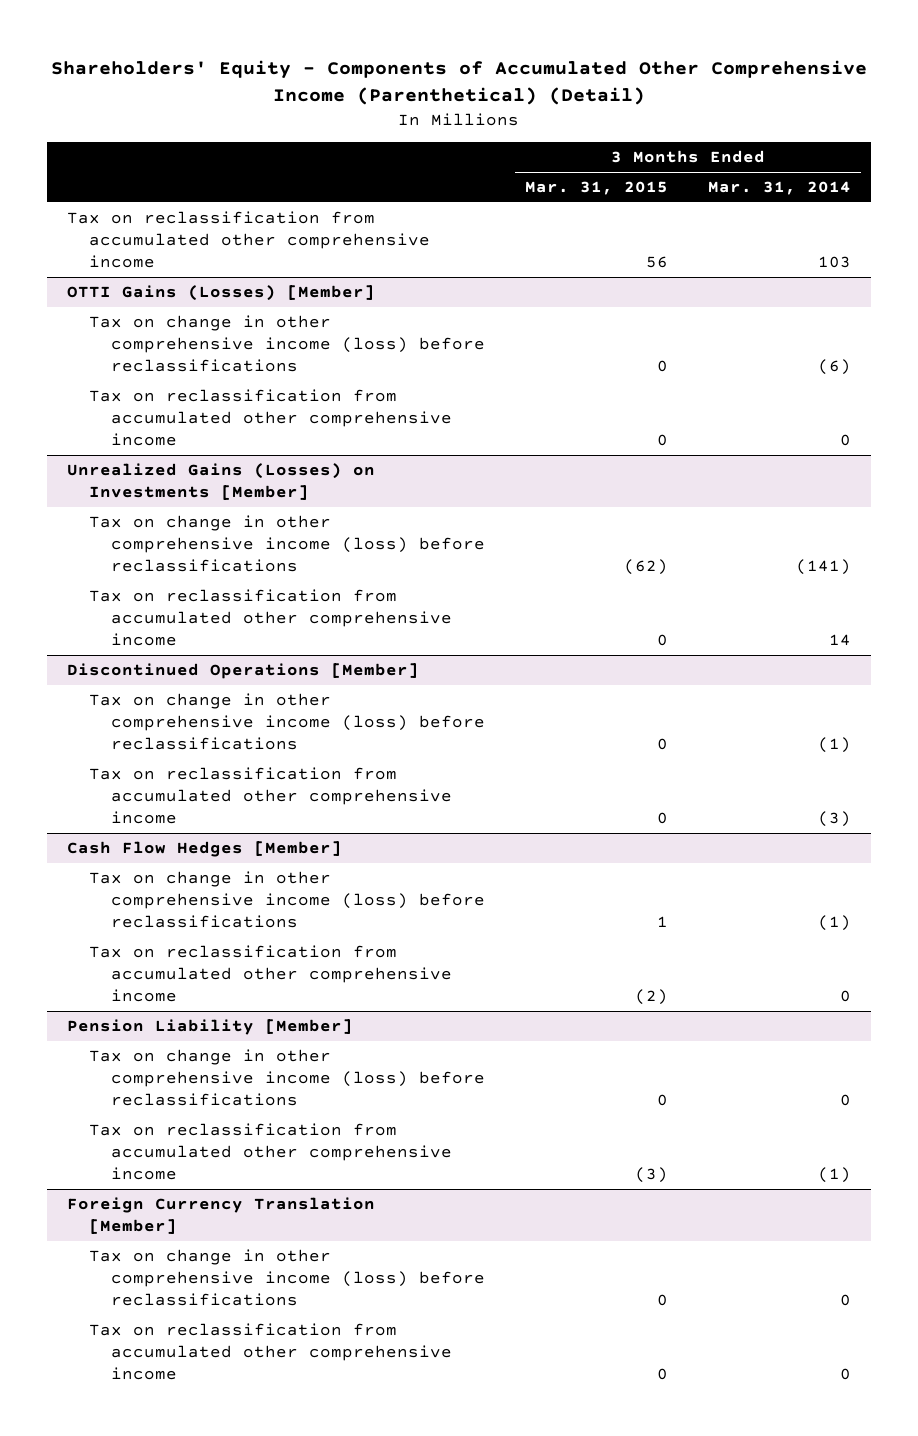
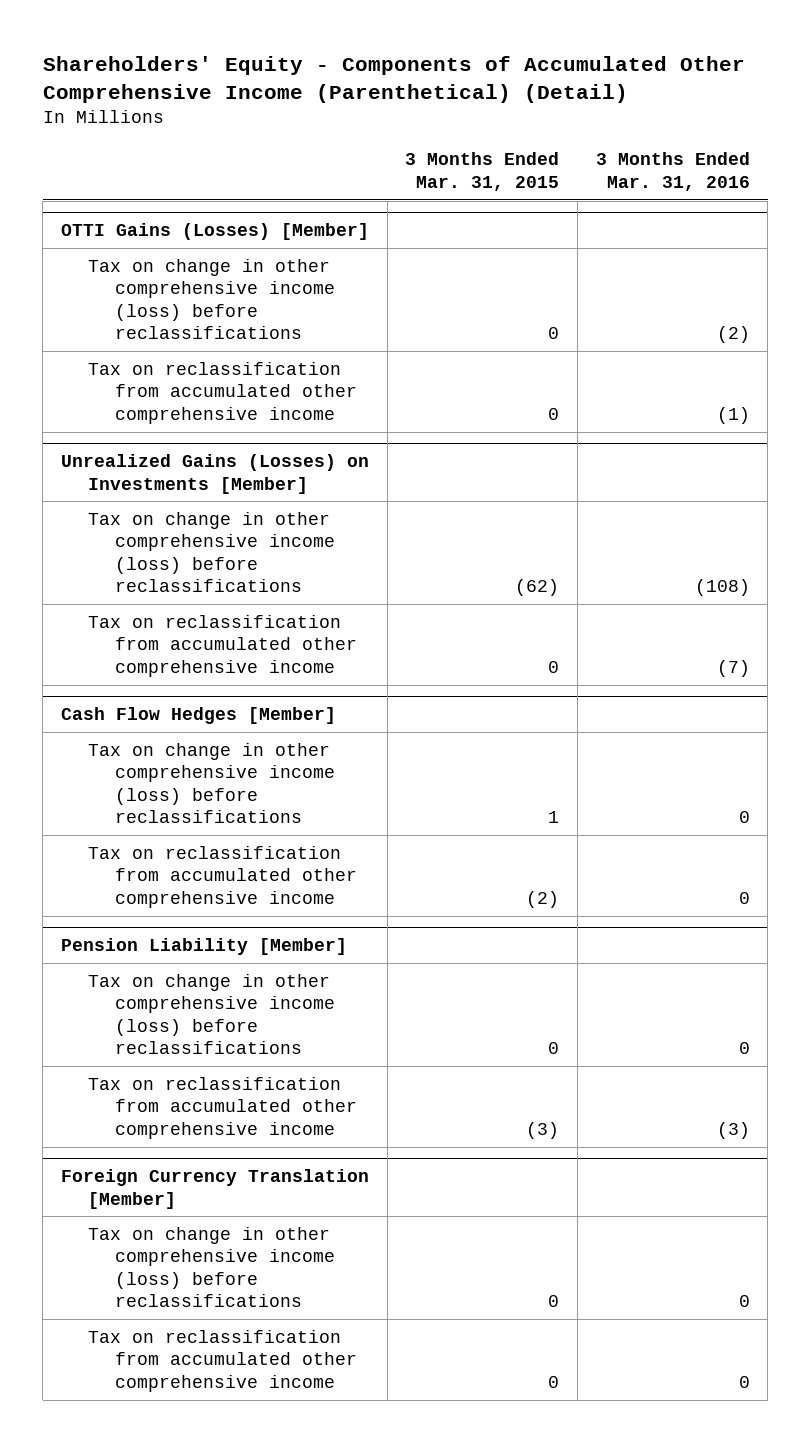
[708,181,852,196] Mar. 31, 2014 -> none
none -> [595,152,750,191] 3 Months Ended Mar. 31, 2016
[67,211,431,269] Tax on reclassification from accumulated other comprehensive income -> none
[67,663,420,680] Discontinued Operations [Member] -> none
[89,693,486,751] Tax on change in other comprehensive income (loss) before reclassifications -> none
[89,767,453,825] Tax on reclassification from accumulated other comprehensive income -> none

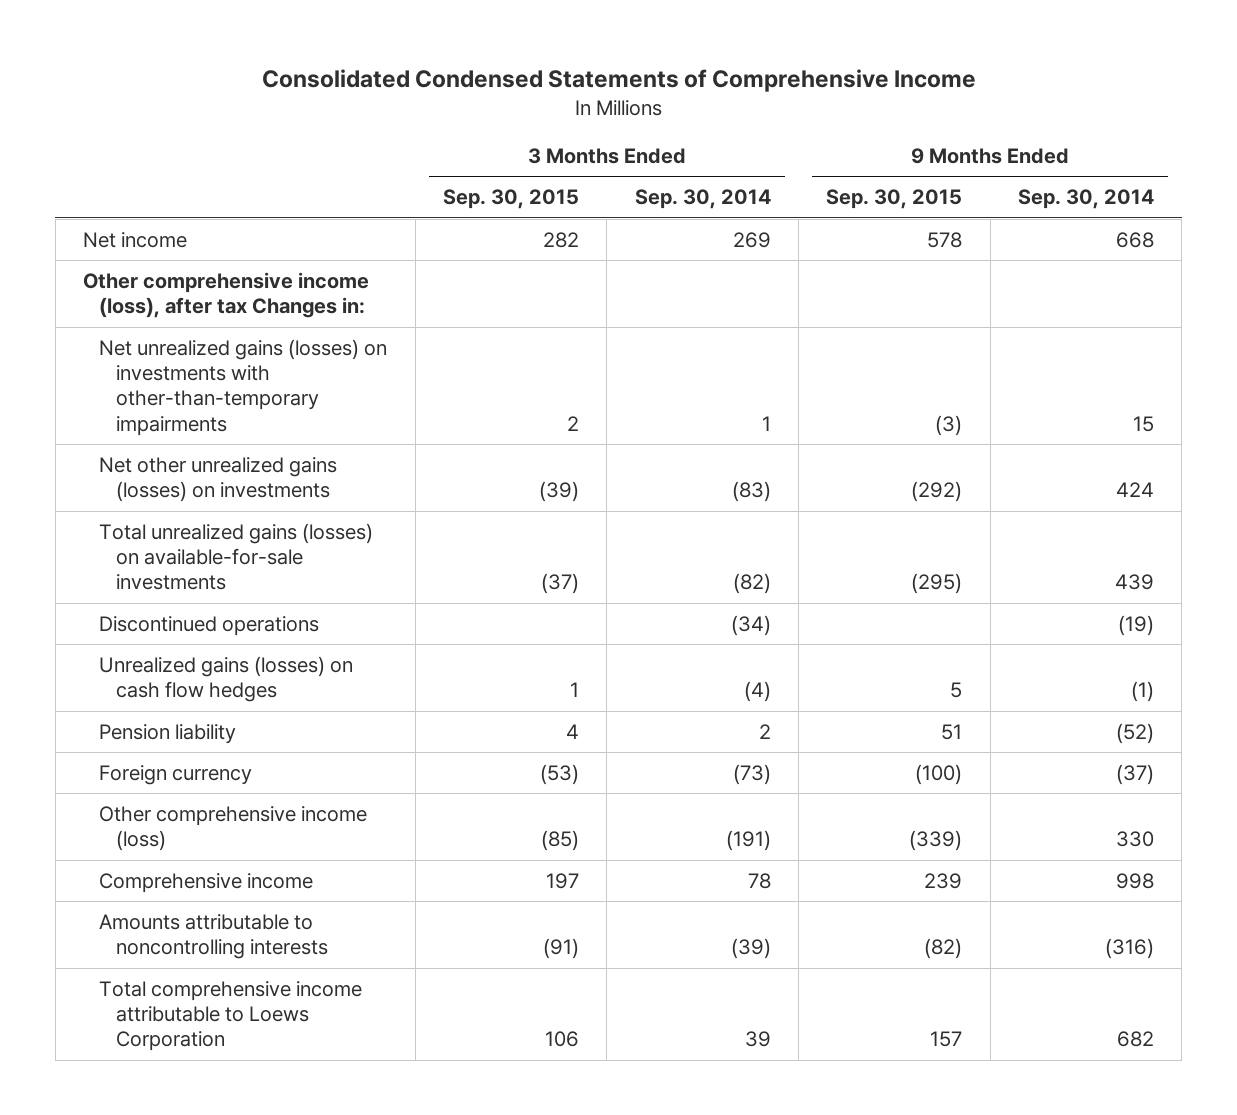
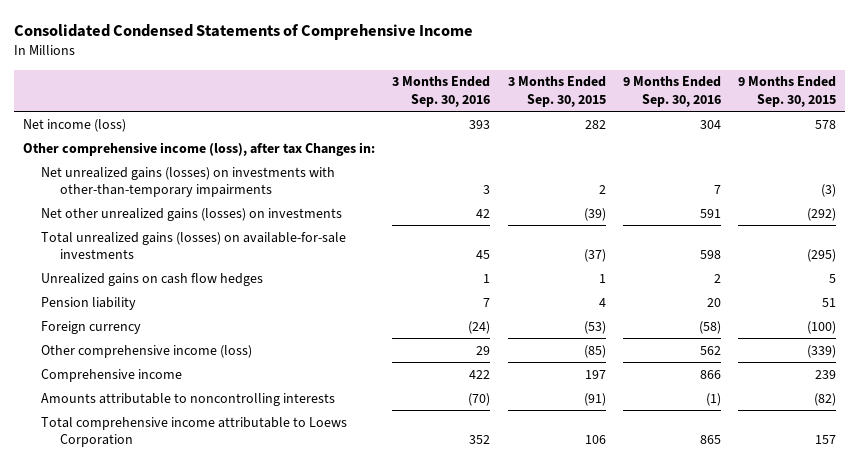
[634,189,771,210] Sep. 30, 2014 -> none
[1017,189,1154,210] Sep. 30, 2014 -> none
none -> [392,76,491,107] 3 Months Ended Sep. 30, 2016
none -> [622,76,721,107] 9 Months Ended Sep. 30, 2016
[83,231,188,248] Net income -> [22,118,126,132] Net income (loss)
[99,615,320,636] Discontinued operations -> none
[99,655,354,703] Unrealized gains (losses) on cash flow hedges -> [41,272,264,286] Unrealized gains on cash flow hedges

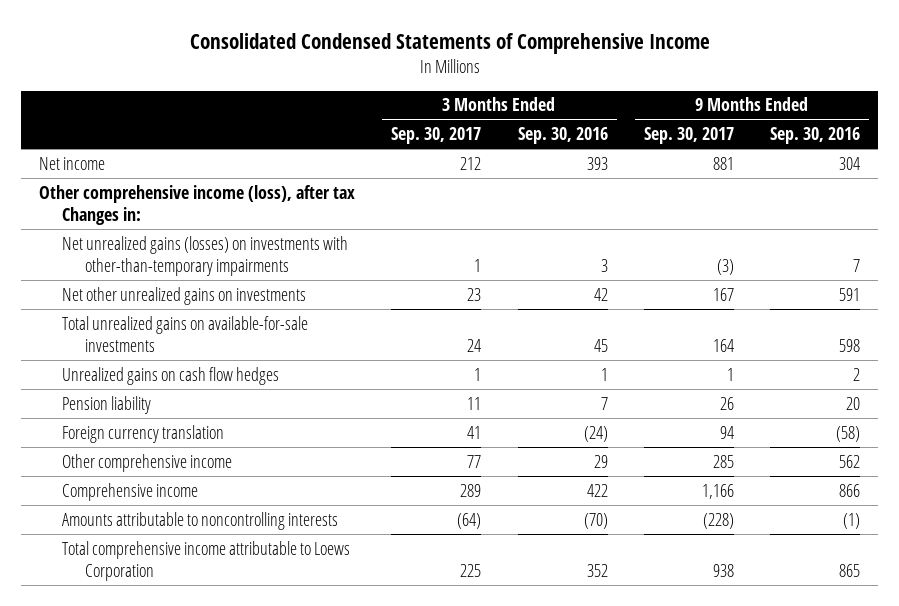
[507,76,606,107] 3 Months Ended Sep. 30, 2015 -> none
[738,76,837,107] 9 Months Ended Sep. 30, 2015 -> none
none -> [391,127,482,145] Sep. 30, 2017
none -> [643,127,734,145] Sep. 30, 2017
[22,118,126,132] Net income (loss) -> [38,156,105,170] Net income
[41,231,347,260] Total unrealized gains (losses) on available-for-sale investments -> none
none -> [61,286,306,305] Net other unrealized gains on investments
[41,207,343,221] Net other unrealized gains (losses) on investments -> [61,315,308,352] Total unrealized gains on available-for-sale investments
[476,208,491,218] 42 -> [593,338,608,352] 45
[699,208,721,218] 591 -> [839,338,861,352] 598
[41,320,142,334] Foreign currency -> [61,424,224,443] Foreign currency translation
[41,344,253,358] Other comprehensive income (loss) -> [61,453,232,472] Other comprehensive income

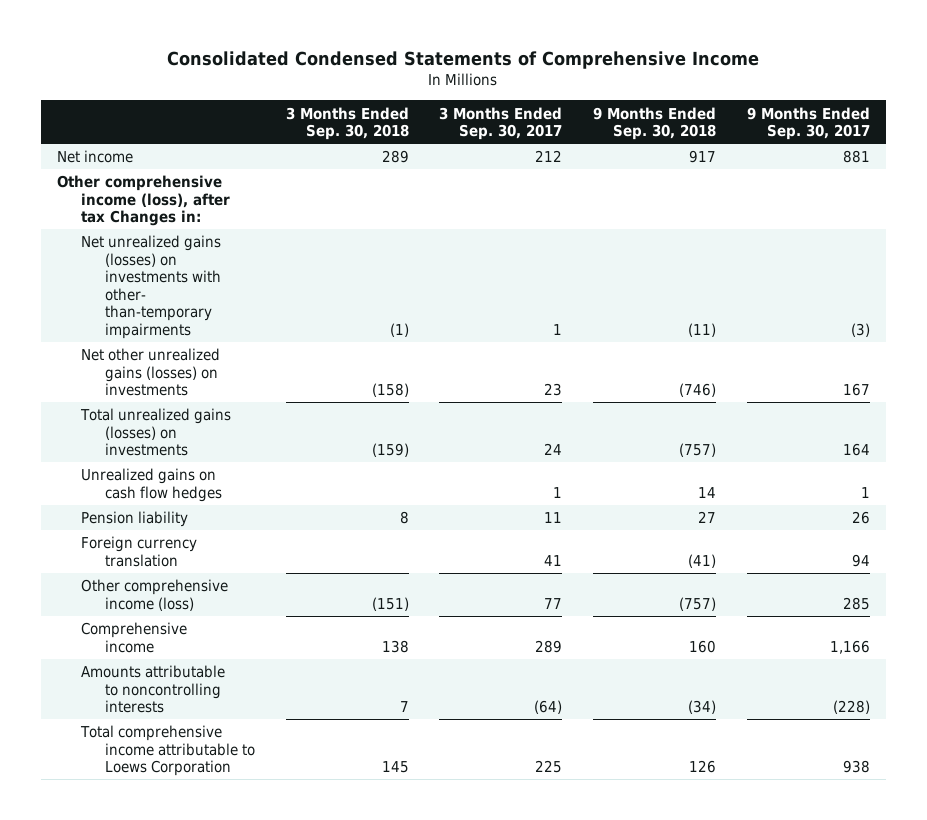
[517,127,608,145] Sep. 30, 2016 -> none
[770,127,861,145] Sep. 30, 2016 -> none
none -> [285,106,409,141] 3 Months Ended Sep. 30, 2018
none -> [593,106,717,141] 9 Months Ended Sep. 30, 2018
[61,235,348,276] Net unrealized gains (losses) on investments with other-than-temporary impairments -> [80,235,221,339] Net unrealized gains (losses) on investments with other- than-temporary impairments
[61,286,306,305] Net other unrealized gains on investments -> [80,348,220,397] Net other unrealized gains (losses) on investments
[61,315,308,352] Total unrealized gains on available-for-sale investments -> [79,408,231,457] Total unrealized gains (losses) on investments
[61,453,232,472] Other comprehensive income -> [80,579,228,611] Other comprehensive income (loss)

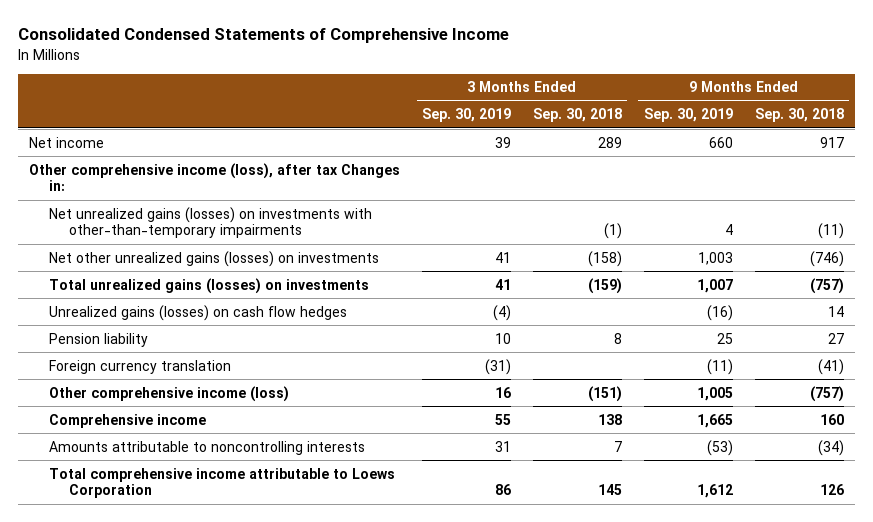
[439,106,563,141] 3 Months Ended Sep. 30, 2017 -> none
[747,106,871,141] 9 Months Ended Sep. 30, 2017 -> none
none -> [422,108,512,123] Sep. 30, 2019
none -> [643,108,733,123] Sep. 30, 2019
[80,235,221,339] Net unrealized gains (losses) on investments with other- than-temporary impairments -> [49,206,373,239] Net unrealized gains (losses) on investments with other-than-temporary impairments
[80,468,222,502] Unrealized gains on cash flow hedges -> [49,304,348,321] Unrealized gains (losses) on cash flow hedges

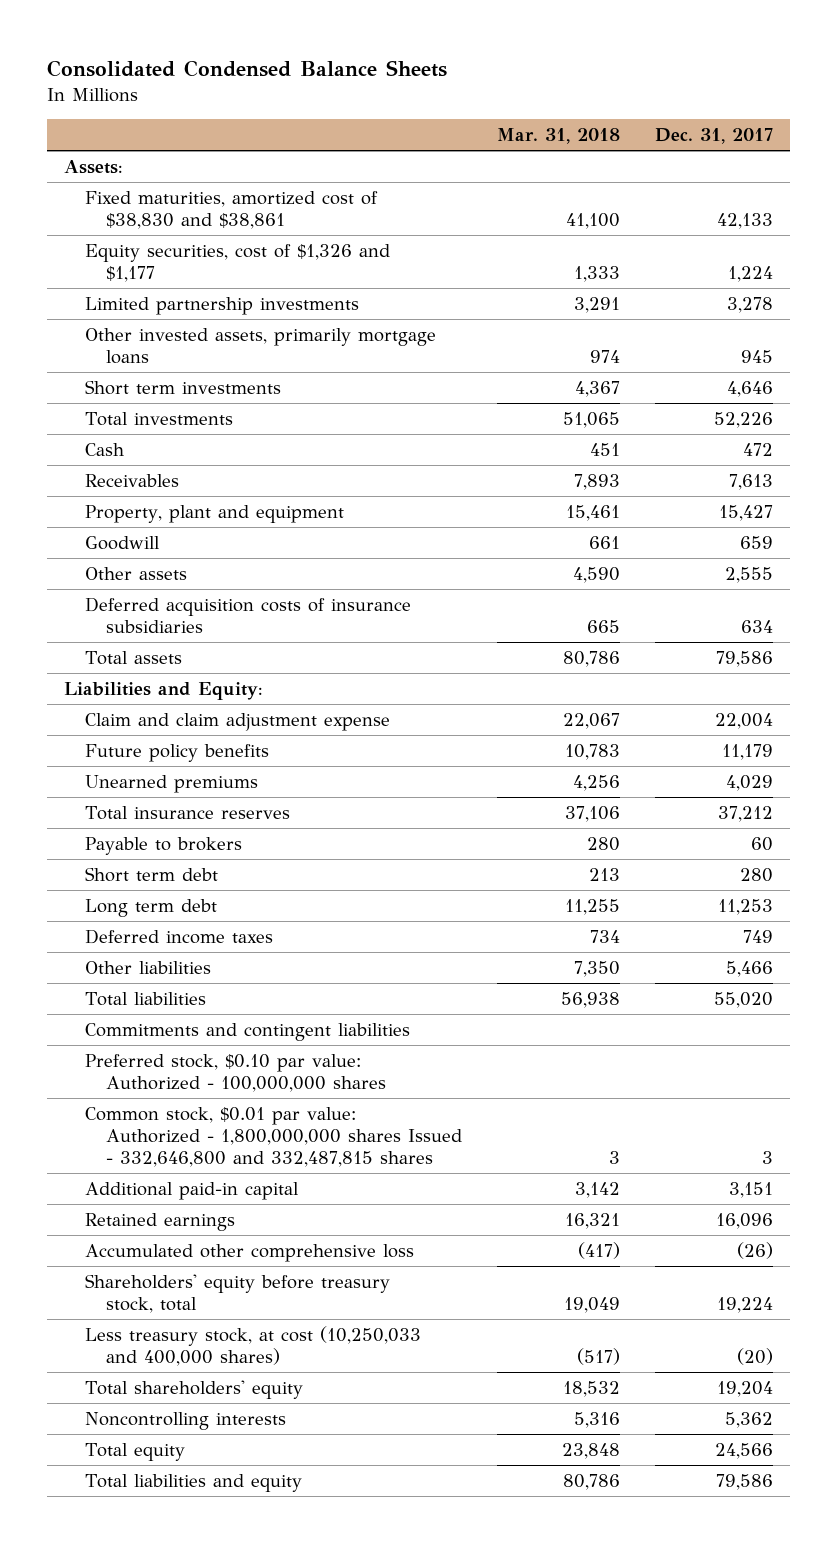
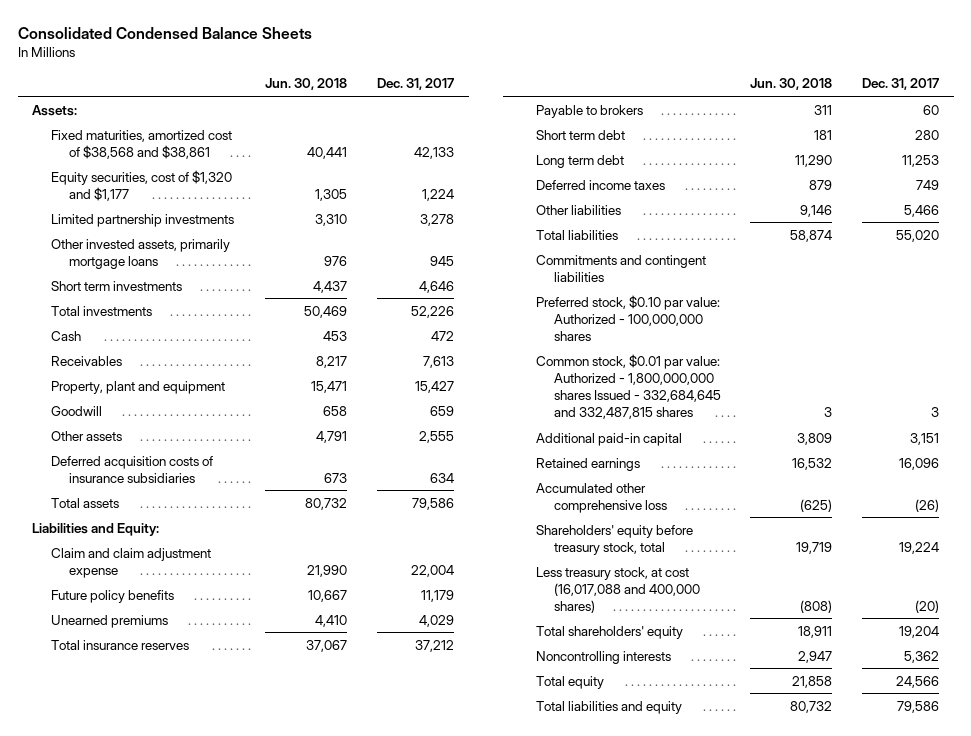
[496,127,620,144] Mar. 31, 2018 -> none
none -> [265,78,348,91] Jun. 30, 2018
[85,190,379,229] Fixed maturities, amortized cost of $38,830 and $38,861 -> [50,129,232,159] Fixed maturities, amortized cost of $38,568 and $38,861
[85,243,391,282] Equity securities, cost of $1,326 and $1,177 -> [50,169,232,201] Equity securities, cost of $1,320 and $1,177
[85,1106,463,1167] Common stock, $0.01 par value: Authorized - 1,800,000,000 shares Issued - 332,646,800 and 332,487,815 shares -> [535,353,721,419] Common stock, $0.01 par value: Authorized - 1,800,000,000 shares Issued - 332,684,645 and 332,487,815 shares
[85,1325,422,1366] Less treasury stock, at cost (10,250,033 and 400,000 shares) -> [535,566,700,613] Less treasury stock, at cost (16,017,088 and 400,000 shares)

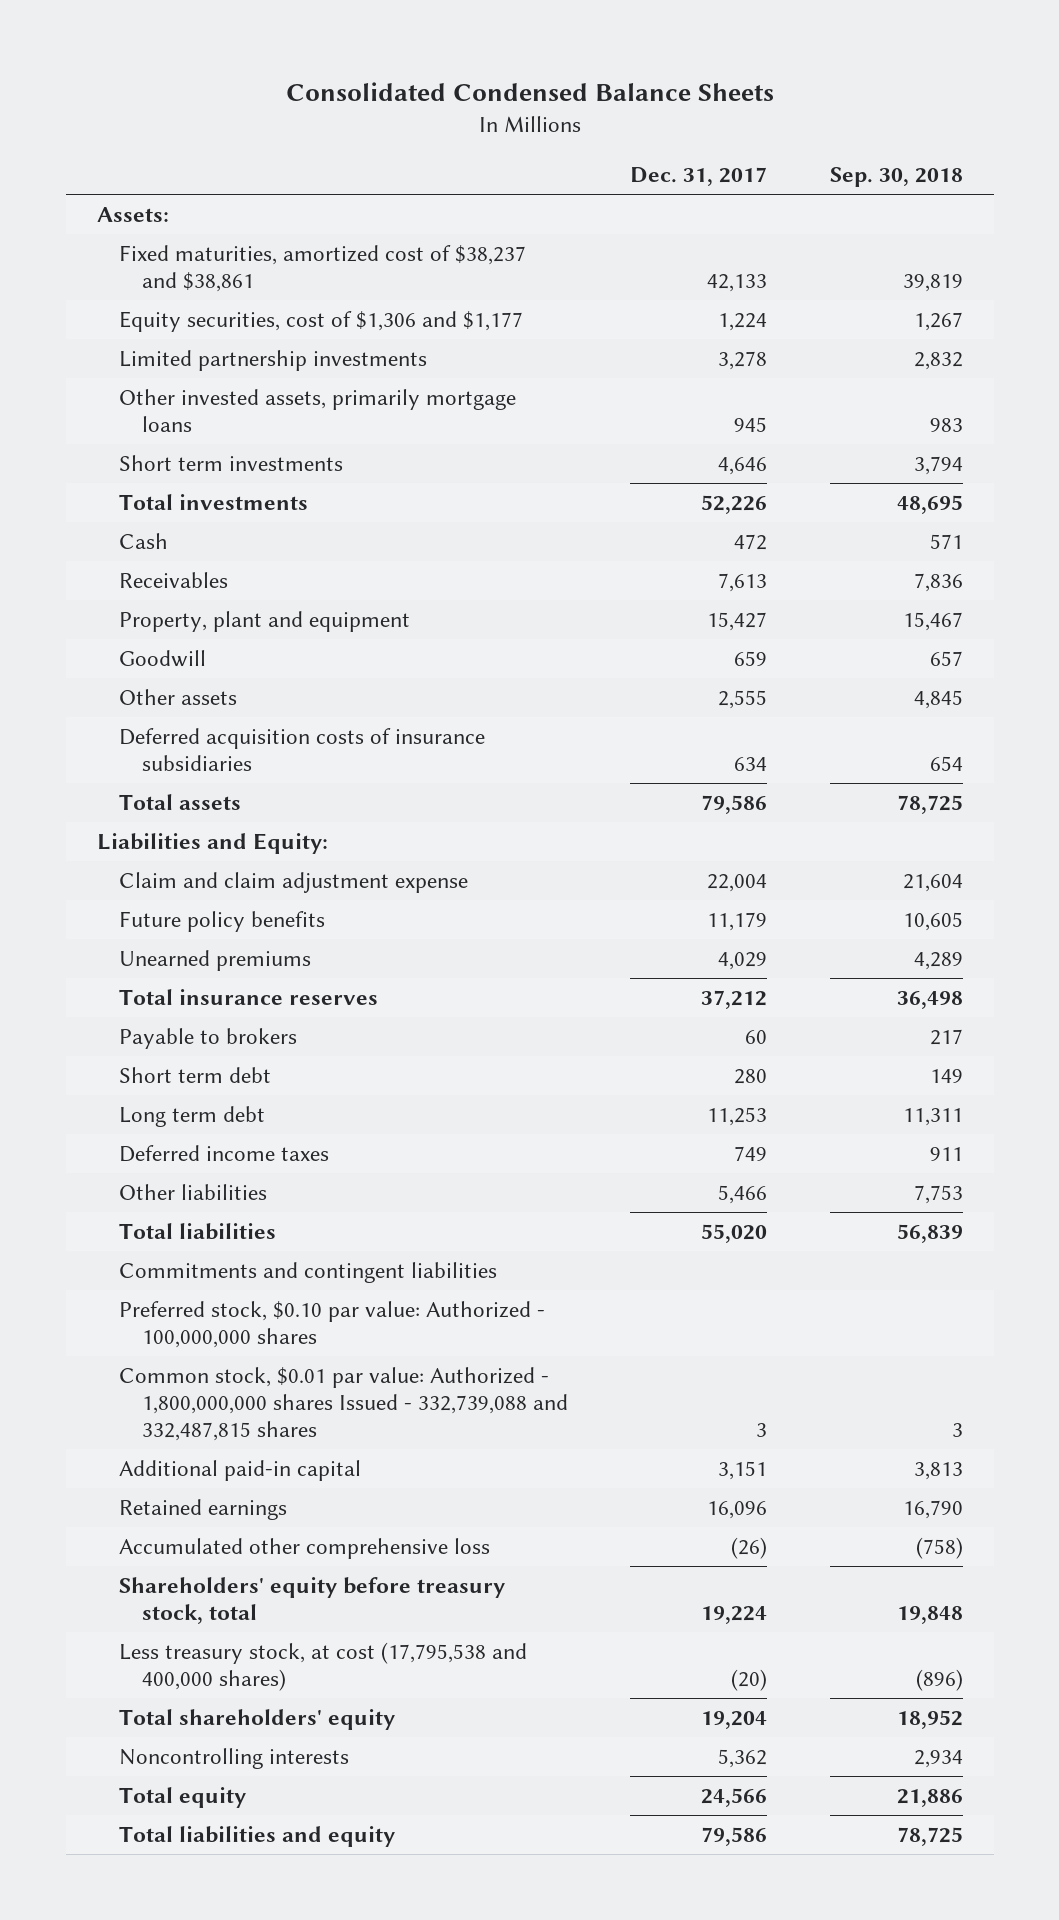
[265,78,348,91] Jun. 30, 2018 -> none
none -> [829,167,963,188] Sep. 30, 2018
[50,129,232,159] Fixed maturities, amortized cost of $38,568 and $38,861 -> [119,244,527,293] Fixed maturities, amortized cost of $38,237 and $38,861
[50,169,232,201] Equity securities, cost of $1,320 and $1,177 -> [119,310,524,332] Equity securities, cost of $1,306 and $1,177
[535,353,721,419] Common stock, $0.01 par value: Authorized - 1,800,000,000 shares Issued - 332,684,645 and 332,487,815 shares -> [119,1366,568,1442] Common stock, $0.01 par value: Authorized - 1,800,000,000 shares Issued - 332,739,088 and 332,487,815 shares
[535,566,700,613] Less treasury stock, at cost (16,017,088 and 400,000 shares) -> [119,1641,528,1692] Less treasury stock, at cost (17,795,538 and 400,000 shares)

